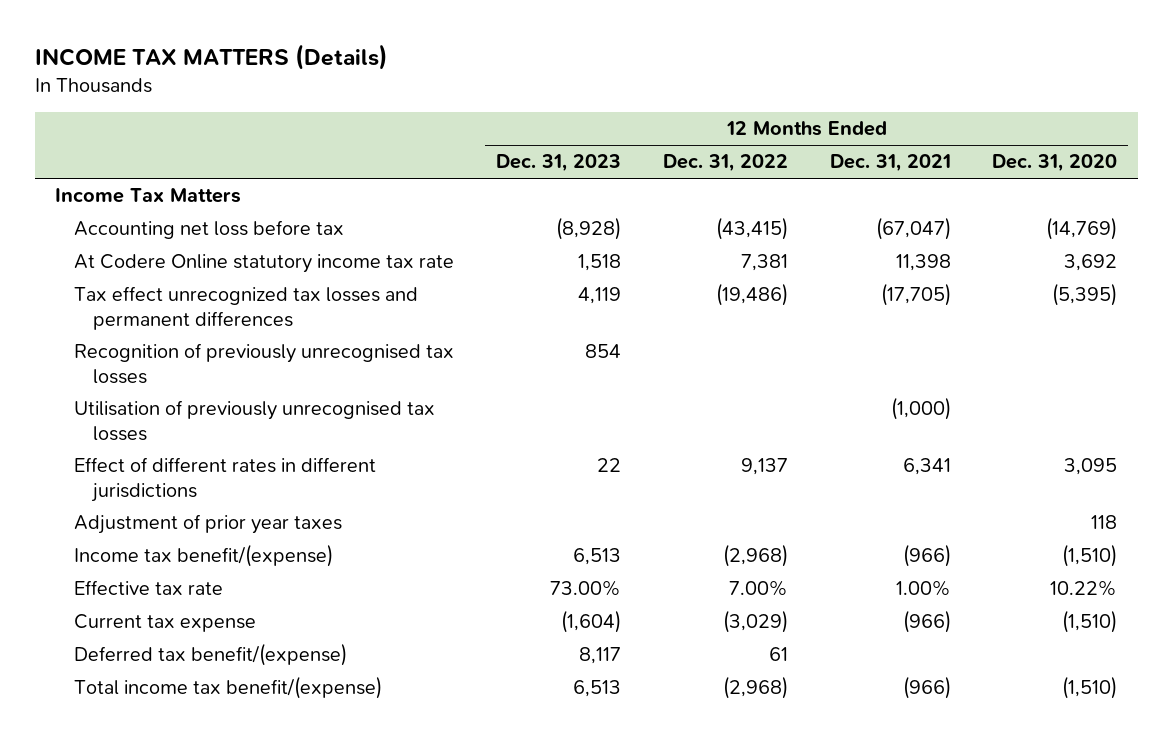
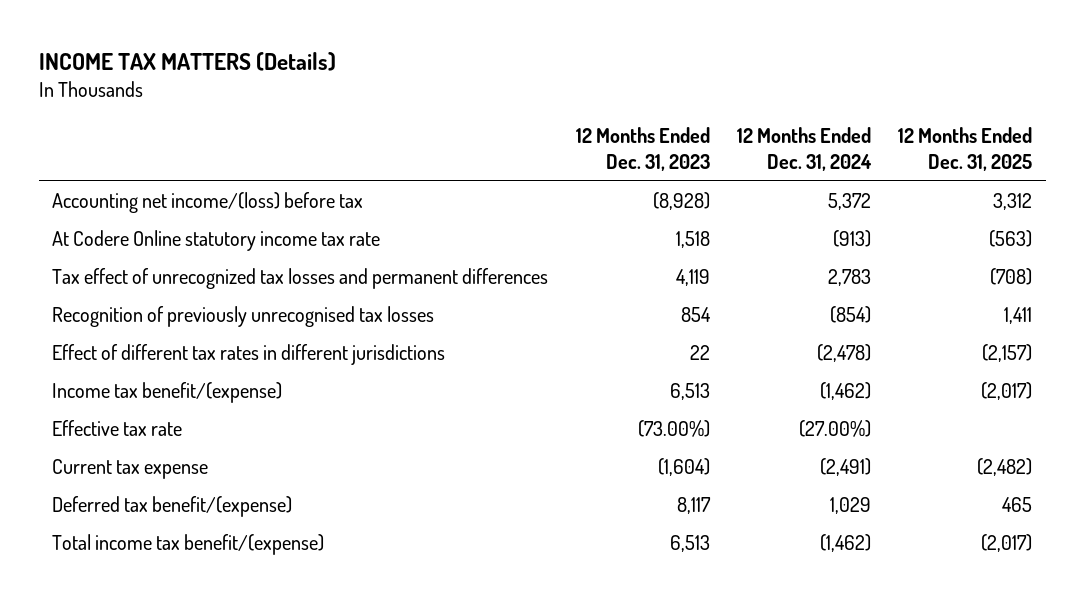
[662,154,788,173] Dec. 31, 2022 -> none
[829,154,951,173] Dec. 31, 2021 -> none
[992,154,1118,173] Dec. 31, 2020 -> none
none -> [737,127,873,171] 12 Months Ended Dec. 31, 2024
none -> [898,127,1033,171] 12 Months Ended Dec. 31, 2025
[55,188,242,204] Income Tax Matters -> none
[74,220,345,240] Accounting net loss before tax -> [52,192,364,214] Accounting net income/(loss) before tax
[74,286,419,330] Tax effect unrecognized tax losses and permanent differences -> [52,268,549,290] Tax effect of unrecognized tax losses and permanent differences
[74,400,436,441] Utilisation of previously unrecognised tax losses -> none
[74,514,343,535] Adjustment of prior year taxes -> none
[74,457,377,502] Effect of different rates in different jurisdictions -> [52,344,446,366] Effect of different tax rates in different jurisdictions
[549,580,621,597] 73.00% -> [637,420,710,438] (73.00%)

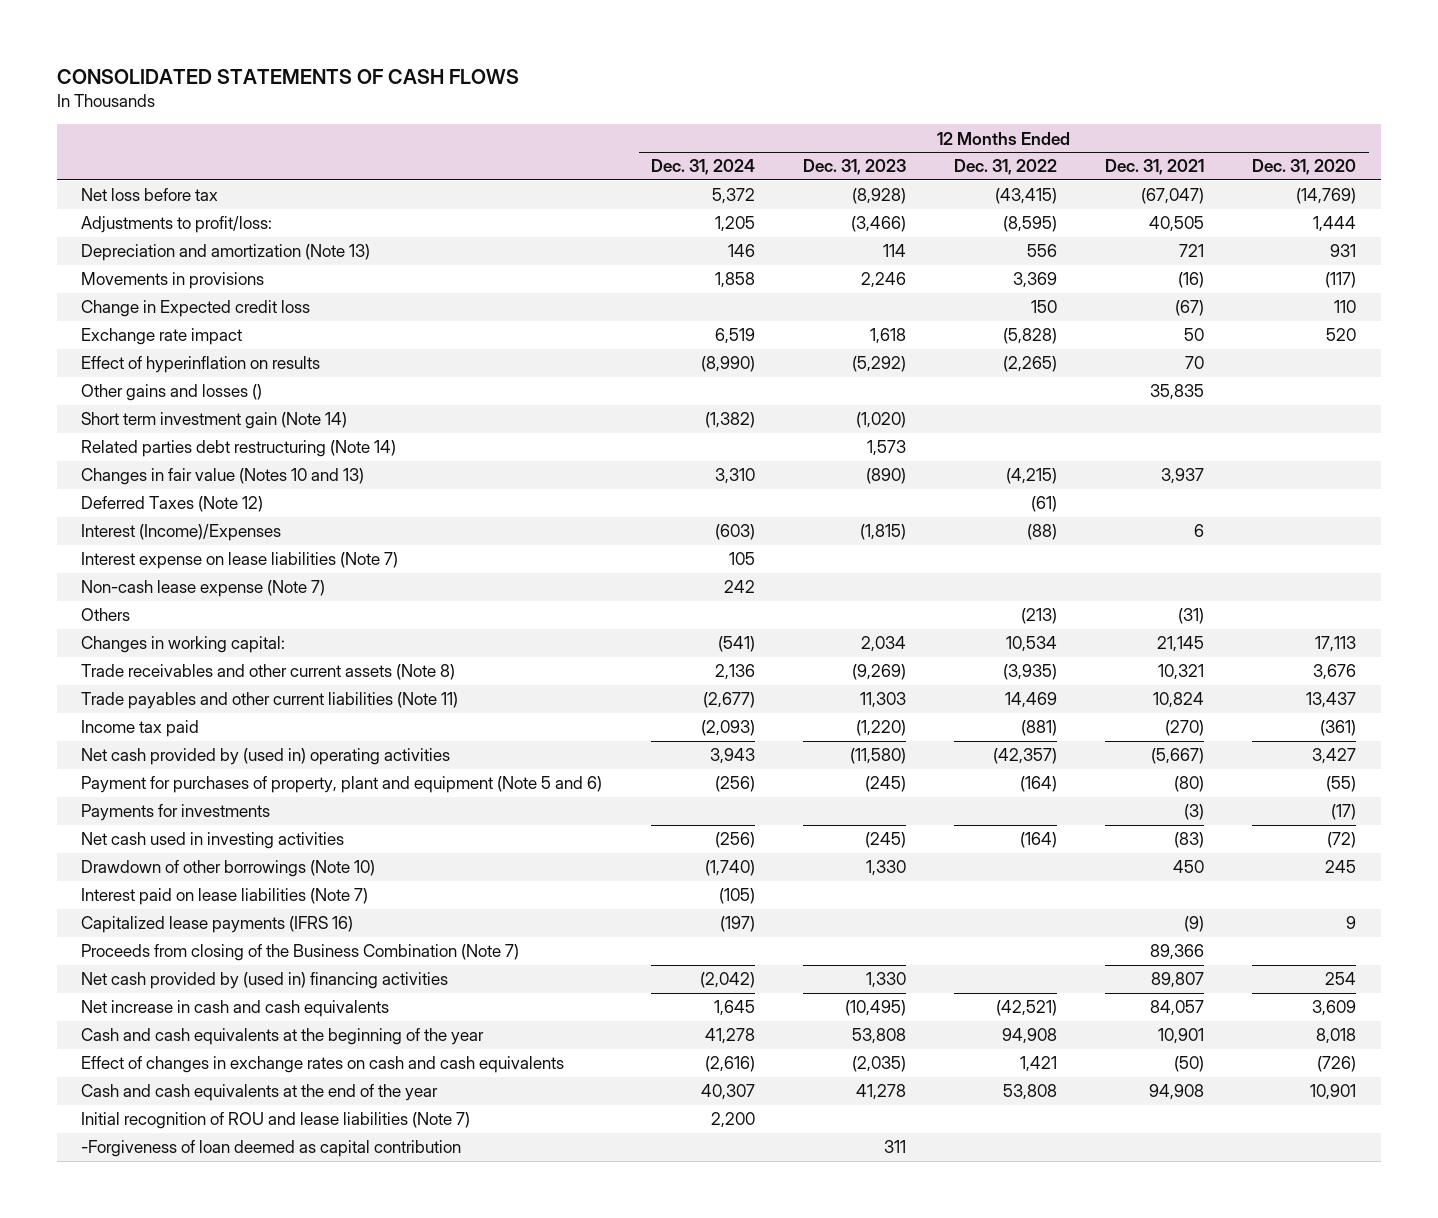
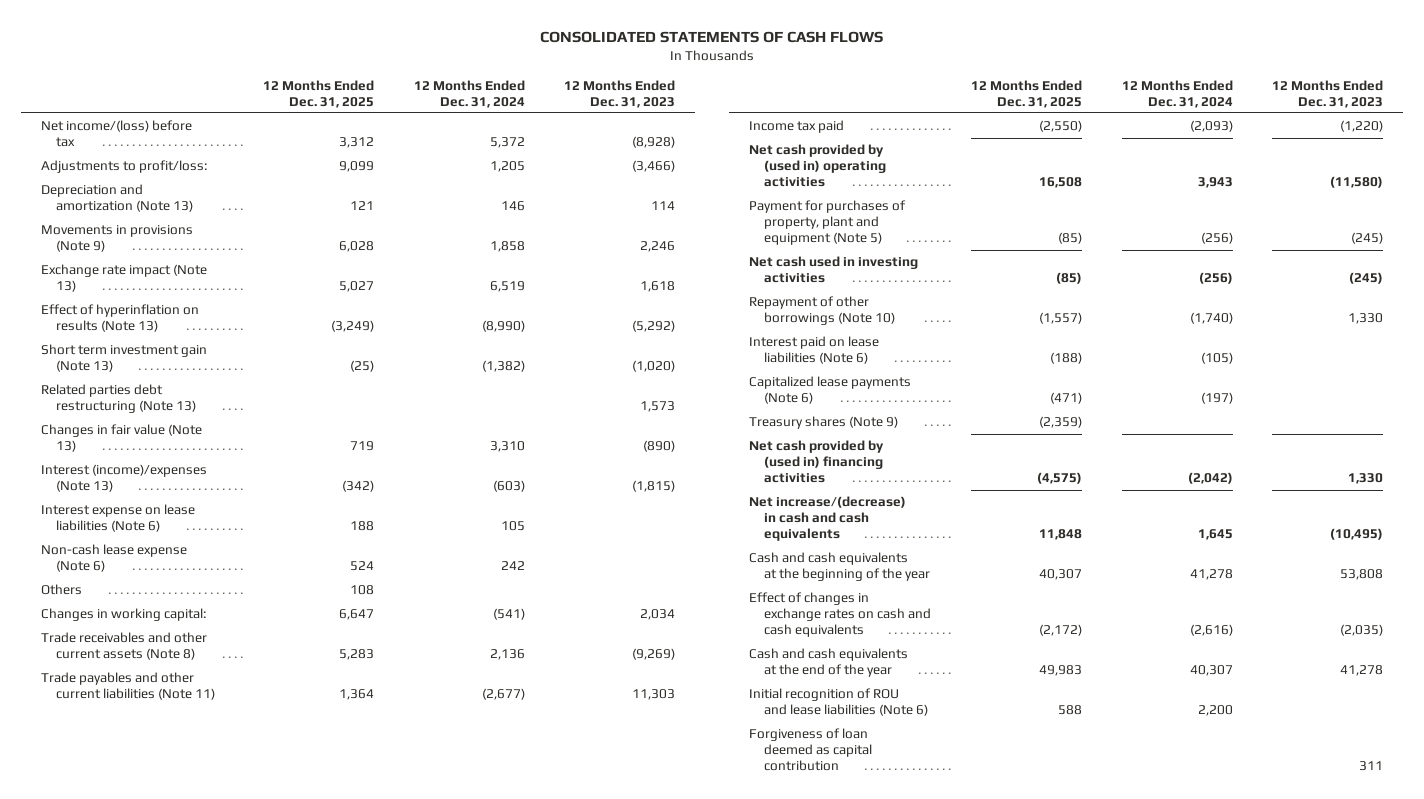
[954,159,1058,176] Dec. 31, 2022 -> none
[1105,159,1205,176] Dec. 31, 2021 -> none
[1252,159,1357,176] Dec. 31, 2020 -> none
none -> [262,79,374,108] 12 Months Ended Dec. 31, 2025
[81,188,219,202] Net loss before tax -> [40,120,192,148] Net income/(loss) before tax
[81,300,311,318] Change in Expected credit loss -> none
[81,384,263,402] Other gains and losses () -> none
[81,496,264,513] Deferred Taxes (Note 12) -> none
[81,272,265,290] Movements in provisions -> [40,225,193,253] Movements in provisions (Note 9)
[81,328,243,346] Exchange rate impact -> [40,264,207,293] Exchange rate impact (Note 13)
[81,356,321,374] Effect of hyperinflation on results -> [40,304,199,333] Effect of hyperinflation on results (Note 13)
[81,412,348,430] Short term investment gain (Note 14) -> [40,344,207,373] Short term investment gain (Note 13)
[81,440,397,458] Related parties debt restructuring (Note 14) -> [40,384,197,414] Related parties debt restructuring (Note 13)
[81,468,365,486] Changes in fair value (Notes 10 and 13) -> [40,424,202,453] Changes in fair value (Note 13)
[81,524,282,542] Interest (Income)/Expenses -> [40,464,207,493] Interest (income)/expenses (Note 13)
[81,552,399,570] Interest expense on lease liabilities (Note 7) -> [40,504,195,533] Interest expense on lease liabilities (Note 6)
[81,580,326,598] Non-cash lease expense (Note 7) -> [40,544,187,573] Non-cash lease expense (Note 6)
[81,804,271,822] Payments for investments -> none
[81,776,603,794] Payment for purchases of property, plant and equipment (Note 5 and 6) -> [748,200,906,246] Payment for purchases of property, plant and equipment (Note 5)
[81,944,520,962] Proceeds from closing of the Business Combination (Note 7) -> none
[81,860,376,878] Drawdown of other borrowings (Note 10) -> [748,296,896,326] Repayment of other borrowings (Note 10)
[81,888,369,906] Interest paid on lease liabilities (Note 7) -> [748,336,879,365] Interest paid on lease liabilities (Note 6)
[81,916,354,934] Capitalized lease payments (IFRS 16) -> [748,376,911,405] Capitalized lease payments (Note 6)
none -> [748,416,898,430] Treasury shares (Note 9)
[81,1000,390,1018] Net increase in cash and cash equivalents -> [748,496,906,542] Net increase/(decrease) in cash and cash equivalents
[81,1112,471,1130] Initial recognition of ROU and lease liabilities (Note 7) -> [748,688,929,717] Initial recognition of ROU and lease liabilities (Note 6)
[81,1140,462,1158] -Forgiveness of loan deemed as capital contribution -> [748,728,873,772] Forgiveness of loan deemed as capital contribution

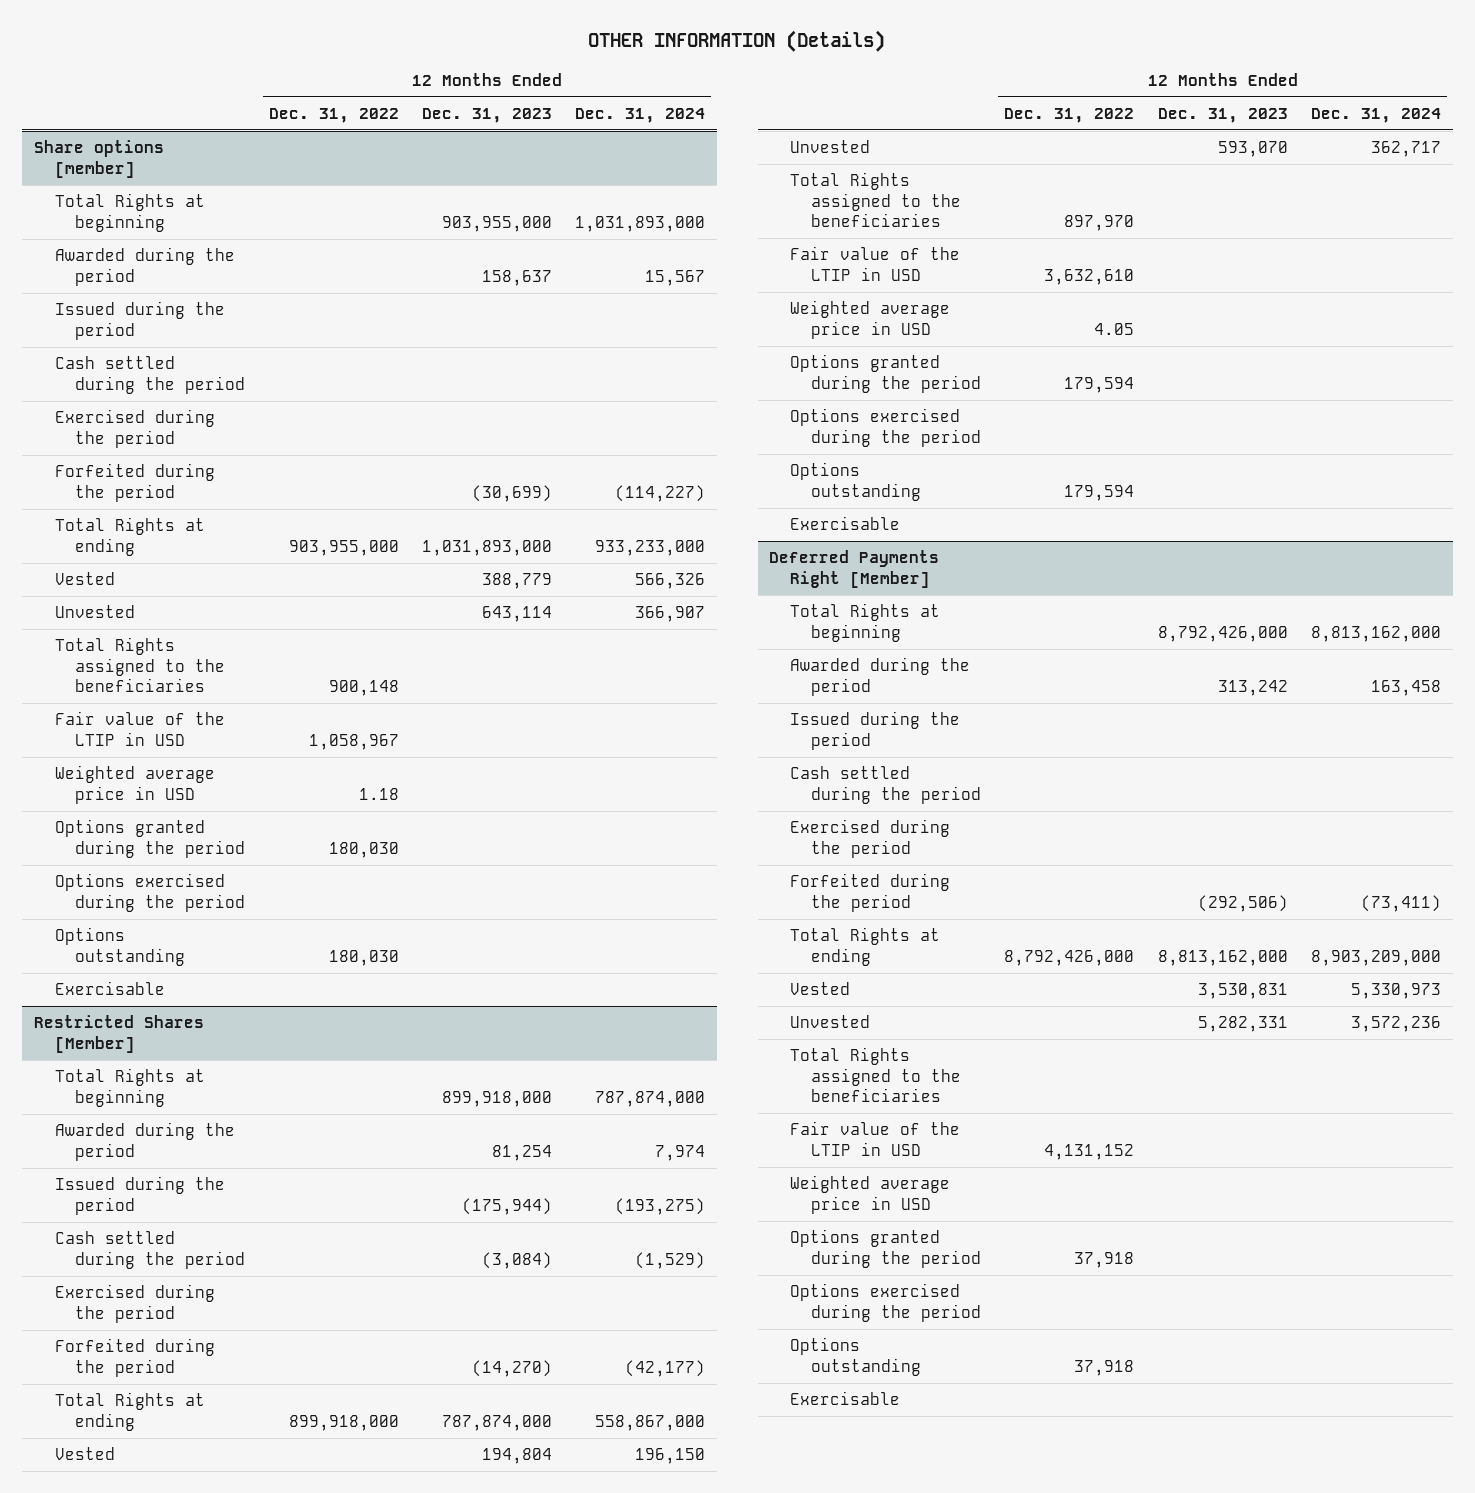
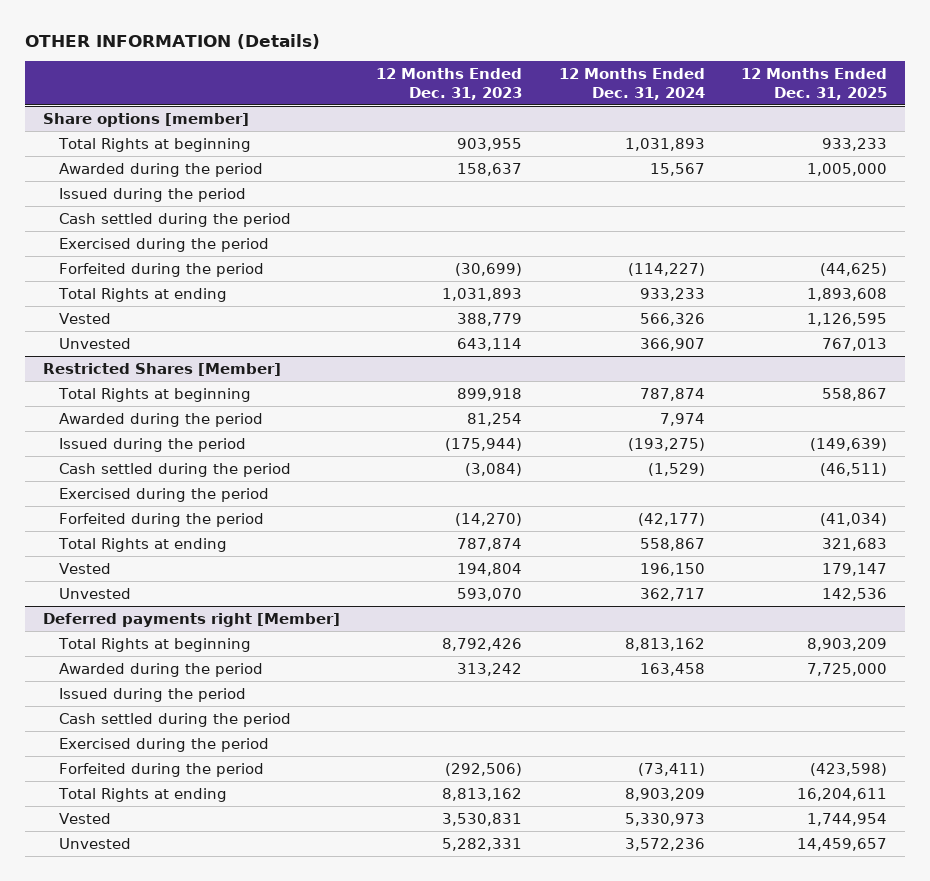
[268,108,399,124] Dec. 31, 2022 -> none
none -> [740,68,887,100] 12 Months Ended Dec. 31, 2025
[442,215,553,232] 903,955,000 -> [457,137,523,151] 903,955
[575,215,706,232] 1,031,893,000 -> [624,137,705,151] 1,031,893
[422,539,553,556] 1,031,893,000 -> [442,287,523,301] 1,031,893
[595,539,706,556] 933,233,000 -> [639,287,705,301] 933,233
[54,637,226,693] Total Rights assigned to the beneficiaries -> none
[54,711,225,746] Fair value of the LTIP in USD -> none
[54,765,215,804] Weighted average price in USD -> none
[54,819,246,858] Options granted during the period -> none
[54,873,246,912] Options exercised during the period -> none
[54,927,186,966] Options outstanding -> none
[54,981,165,996] Exercisable -> none
[442,1090,553,1107] 899,918,000 -> [457,387,523,401] 899,918
[595,1090,706,1107] 787,874,000 -> [639,387,705,401] 787,874
[442,1414,553,1431] 787,874,000 -> [457,537,523,551] 787,874
[595,1414,706,1431] 558,867,000 -> [639,537,705,551] 558,867
[790,172,961,228] Total Rights assigned to the beneficiaries -> none
[790,246,961,281] Fair value of the LTIP in USD -> none
[790,300,951,339] Weighted average price in USD -> none
[790,354,981,393] Options granted during the period -> none
[790,408,981,447] Options exercised during the period -> none
[790,462,921,501] Options outstanding -> none
[790,516,901,531] Exercisable -> none
[769,550,940,588] Deferred Payments Right [Member] -> [43,612,341,627] Deferred payments right [Member]
[1157,625,1288,642] 8,792,426,000 -> [442,637,523,651] 8,792,426
[1310,625,1441,642] 8,813,162,000 -> [624,637,705,651] 8,813,162
[1157,949,1288,966] 8,813,162,000 -> [442,787,523,801] 8,813,162
[1310,949,1441,966] 8,903,209,000 -> [624,787,705,801] 8,903,209
[790,1047,961,1103] Total Rights assigned to the beneficiaries -> none
[790,1121,961,1156] Fair value of the LTIP in USD -> none
[790,1175,951,1214] Weighted average price in USD -> none
[790,1229,981,1268] Options granted during the period -> none
[790,1283,981,1322] Options exercised during the period -> none
[790,1337,921,1376] Options outstanding -> none
[790,1391,901,1406] Exercisable -> none

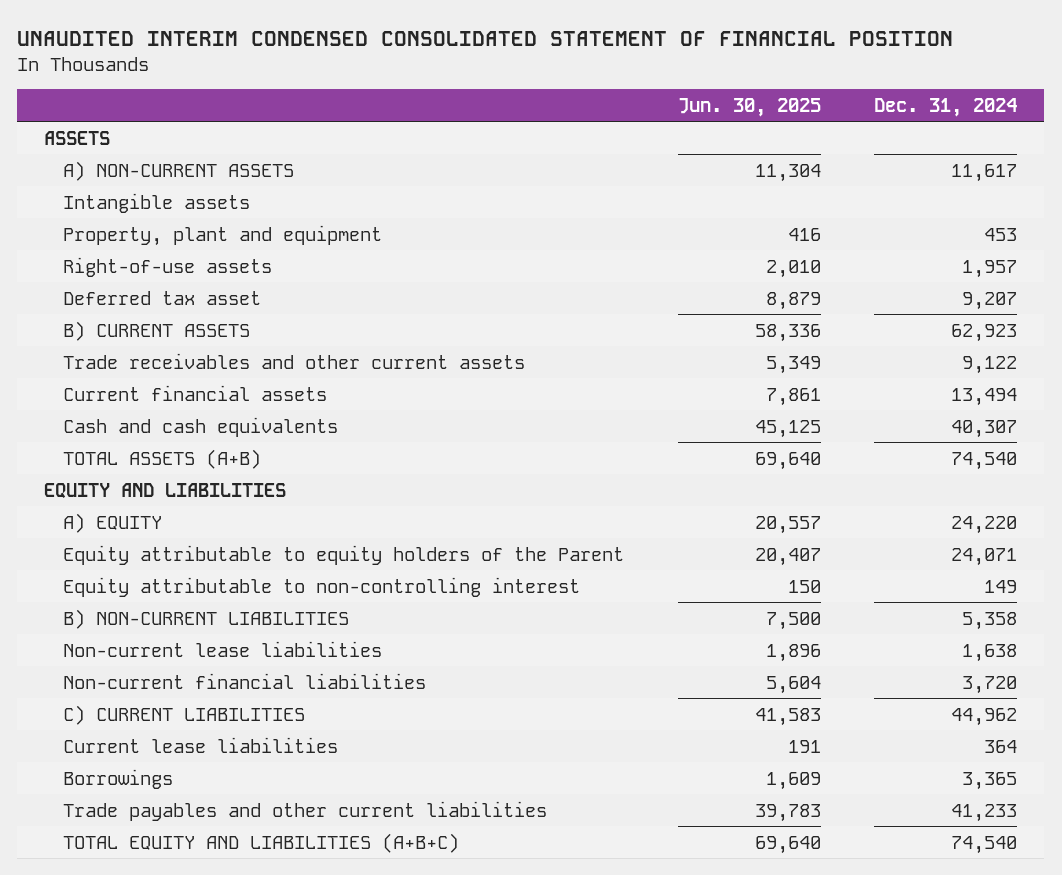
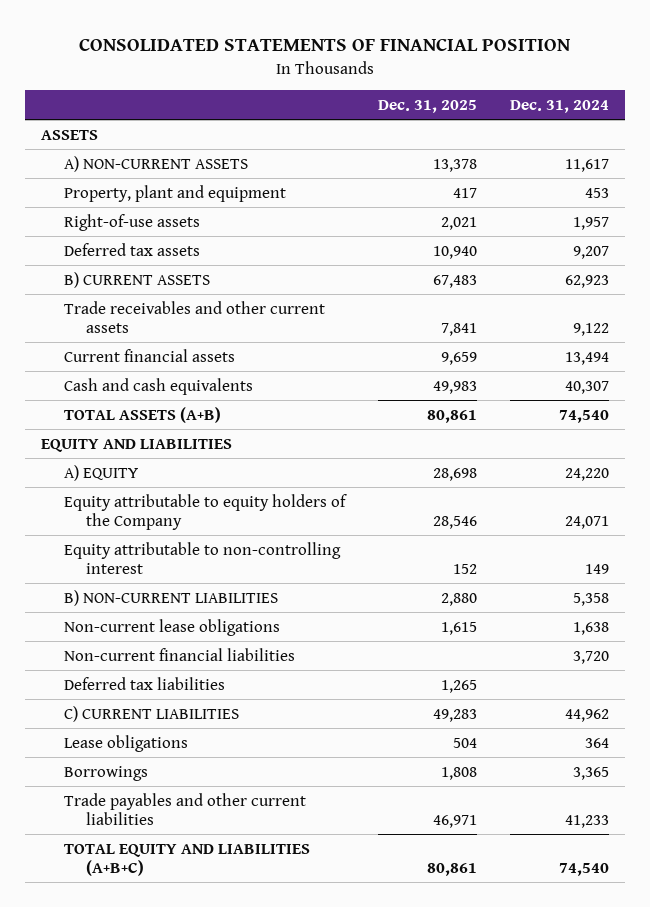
[17,30,954,46] UNAUDITED INTERIM CONDENSED CONSOLIDATED STATEMENT OF FINANCIAL POSITION -> [79,37,571,51] CONSOLIDATED STATEMENTS OF FINANCIAL POSITION
[677,97,821,117] Jun. 30, 2025 -> none
none -> [377,100,477,114] Dec. 31, 2025
[62,192,250,213] Intangible assets -> none
[62,290,261,305] Deferred tax asset -> [63,242,200,256] Deferred tax assets
[62,544,624,565] Equity attributable to equity holders of the Parent -> [63,493,347,531] Equity attributable to equity holders of the Company
[62,640,382,657] Non-current lease liabilities -> [63,618,280,636] Non-current lease obligations
none -> [63,676,225,690] Deferred tax liabilities
[62,736,338,753] Current lease liabilities -> [63,734,188,752] Lease obligations

